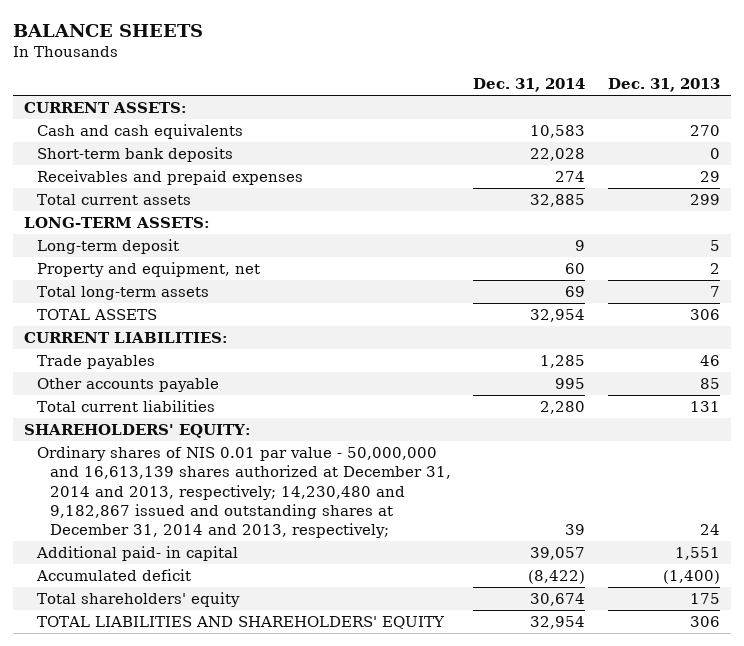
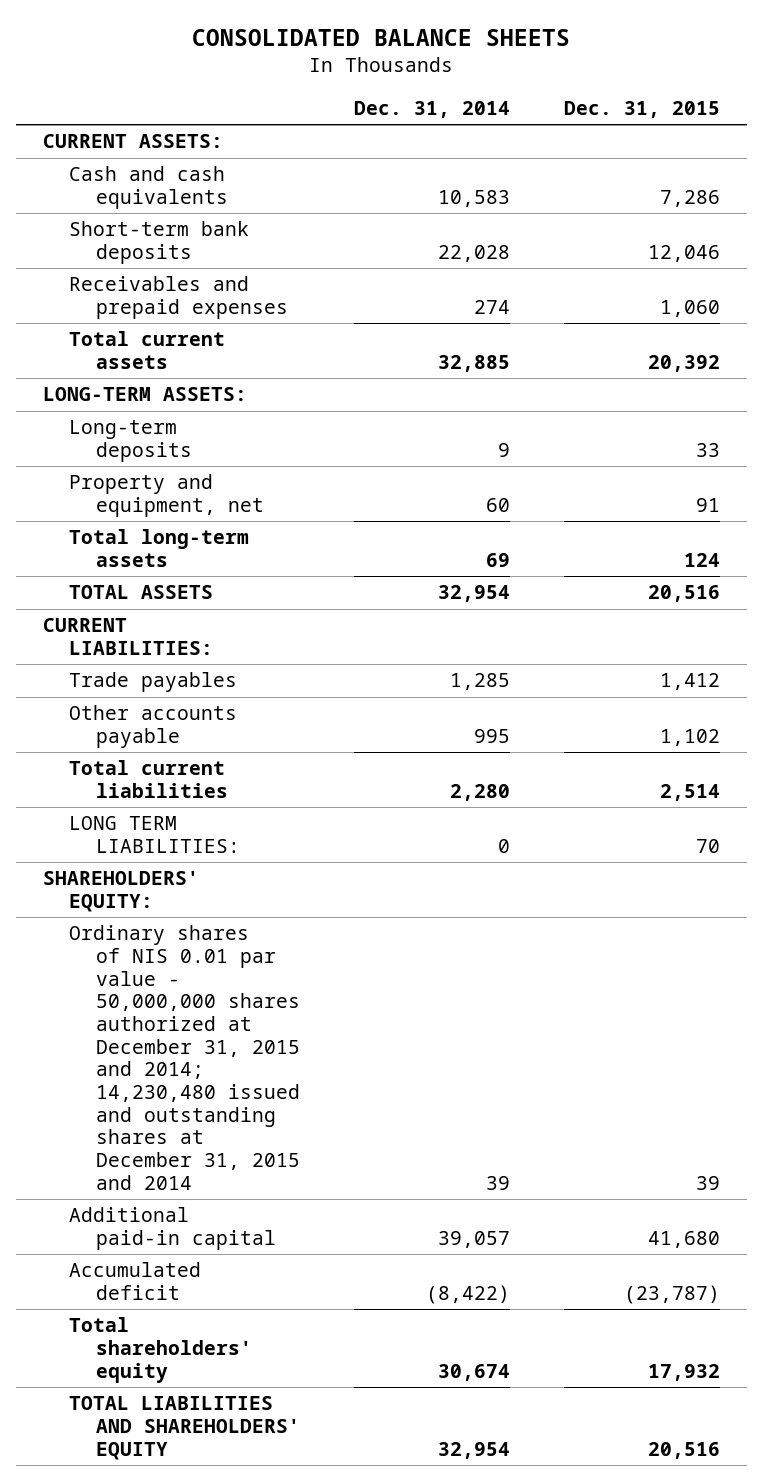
[13,23,204,37] BALANCE SHEETS -> [192,28,571,46] CONSOLIDATED BALANCE SHEETS
[607,78,720,93] Dec. 31, 2013 -> none
none -> [564,100,721,118] Dec. 31, 2015
[37,239,180,255] Long-term deposit -> [69,420,192,463] Long-term deposits
none -> [69,816,240,854] LONG TERM LIABILITIES:
[37,446,451,539] Ordinary shares of NIS 0.01 par value - 50,000,000 and 16,613,139 shares authorized at December 31, 2014 and 2013, respectively; 14,230,480 and 9,182,867 issued and outstanding shares at December 31, 2014 and 2013, respectively; -> [69,925,300,1190] Ordinary shares of NIS 0.01 par value - 50,000,000 shares authorized at December 31, 2015 and 2014; 14,230,480 issued and outstanding shares at December 31, 2015 and 2014
[36,546,239,562] Additional paid- in capital -> [69,1207,276,1251] Additional paid-in capital

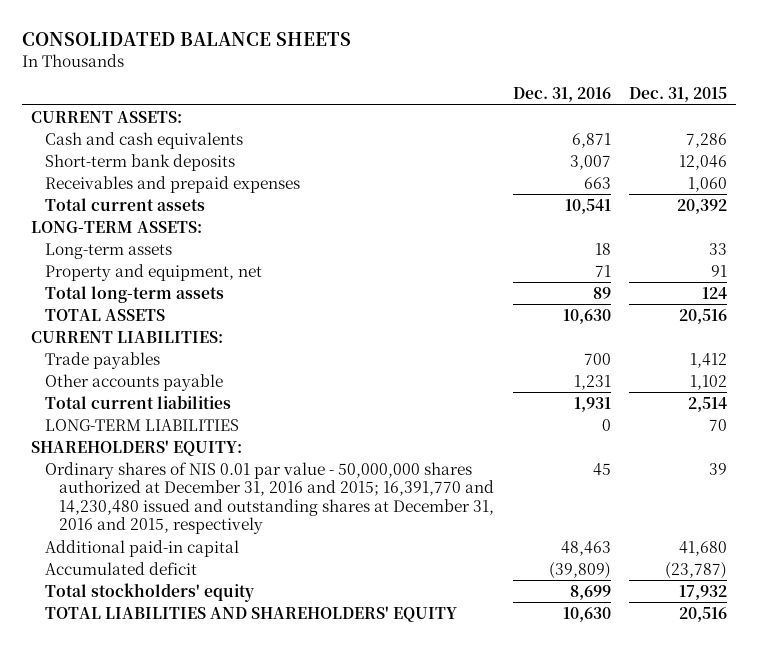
[353,100,510,118] Dec. 31, 2014 -> none
none -> [512,87,611,103] Dec. 31, 2016
[69,420,192,463] Long-term deposits -> [45,242,173,259] Long-term assets
[69,816,240,854] LONG TERM LIABILITIES: -> [45,418,240,431] LONG-TERM LIABILITIES
[69,925,300,1190] Ordinary shares of NIS 0.01 par value - 50,000,000 shares authorized at December 31, 2015 and 2014; 14,230,480 issued and outstanding shares at December 31, 2015 and 2014 -> [45,461,495,535] Ordinary shares of NIS 0.01 par value - 50,000,000 shares authorized at December 31, 2016 and 2015; 16,391,770 and 14,230,480 issued and outstanding shares at December 31, 2016 and 2015, respectively
[69,1317,252,1383] Total shareholders' equity -> [45,582,255,602] Total stockholders' equity

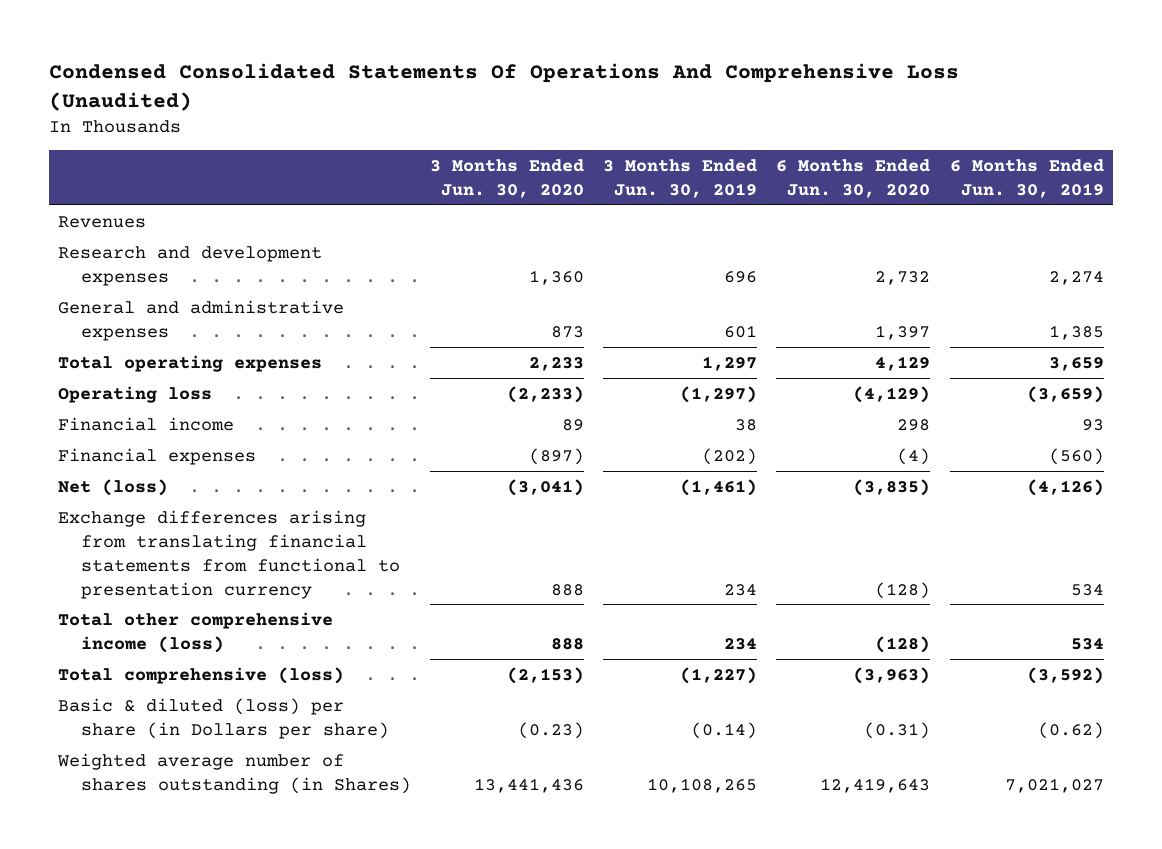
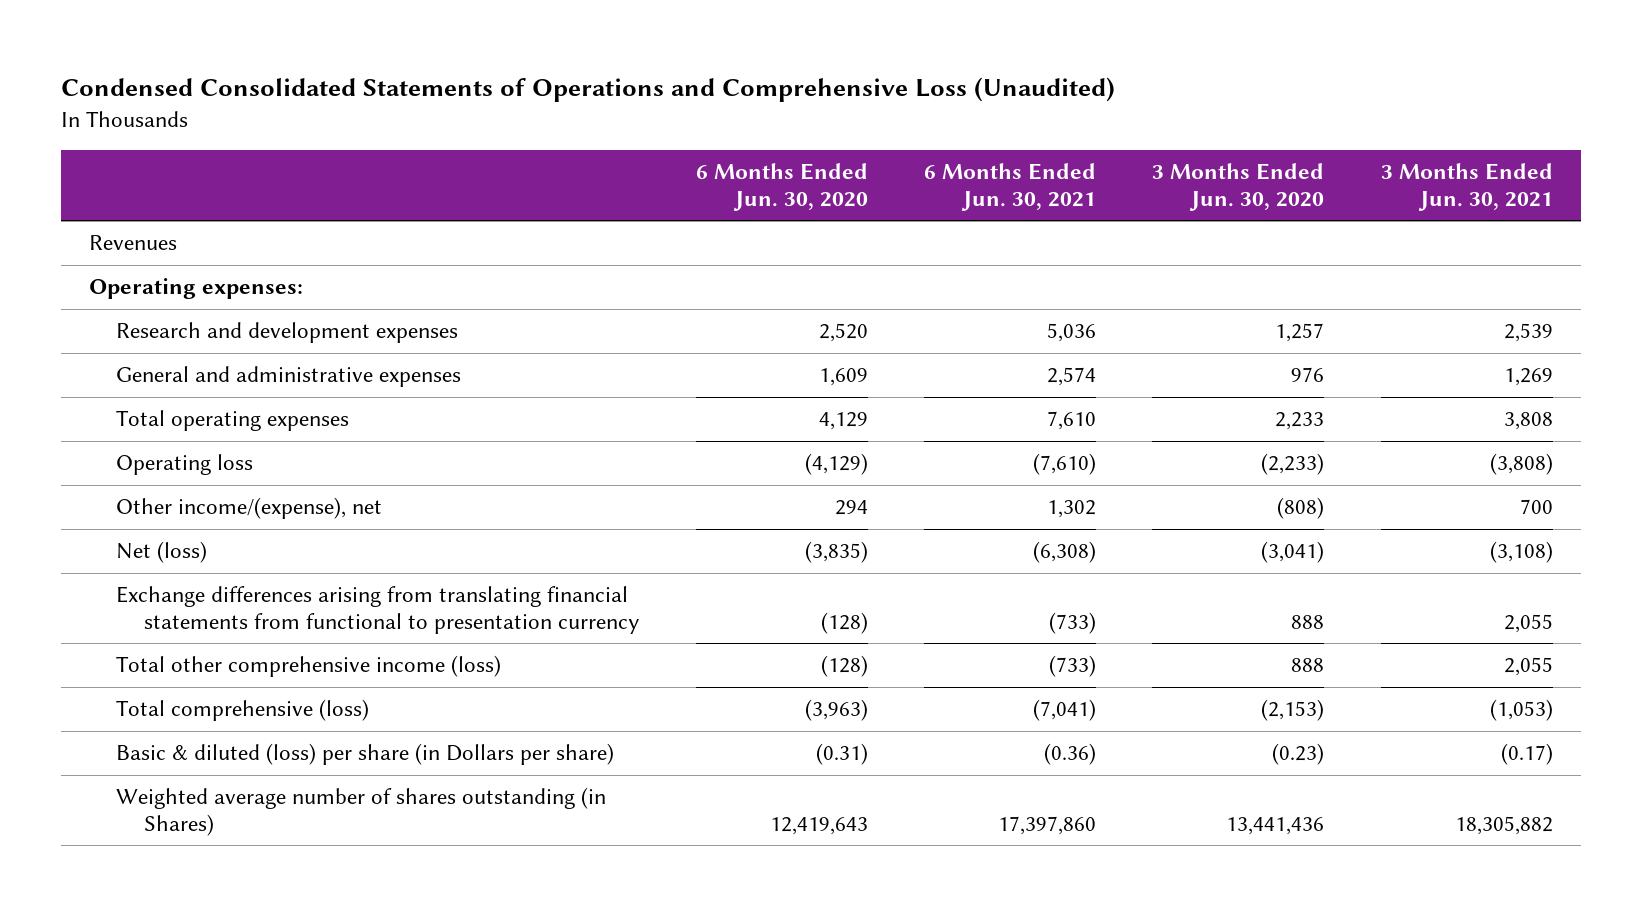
[48,62,959,111] Condensed Consolidated Statements Of Operations And Comprehensive Loss (Unaudited) -> [60,77,1115,103] Condensed Consolidated Statements of Operations and Comprehensive Loss (Unaudited)
[603,159,758,199] 3 Months Ended Jun. 30, 2019 -> none
[949,159,1104,199] 6 Months Ended Jun. 30, 2019 -> none
none -> [924,163,1097,211] 6 Months Ended Jun. 30, 2021
none -> [1380,163,1553,211] 3 Months Ended Jun. 30, 2021
none -> [88,278,303,300] Operating expenses:
[529,269,585,285] 1,360 -> [1275,323,1325,343] 1,257
[875,270,931,285] 2,732 -> [819,323,869,343] 2,520
[551,325,585,338] 873 -> [1291,367,1325,383] 976
[875,324,931,340] 1,397 -> [819,368,869,387] 1,609
[58,416,235,431] Financial income -> none
[58,447,257,465] Financial expenses -> none
none -> [116,497,383,520] Other income/(expense), net

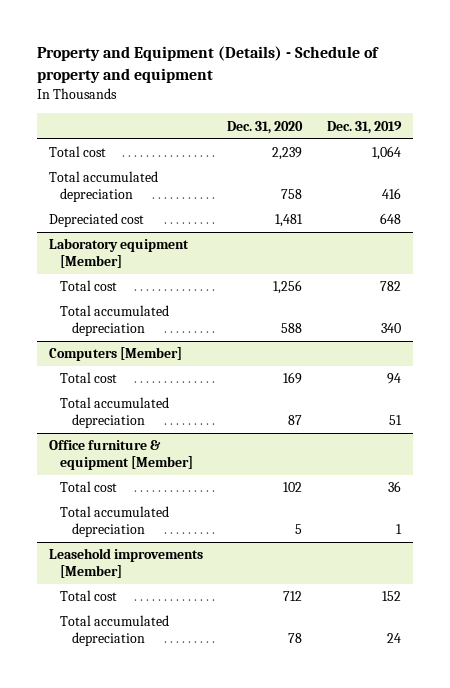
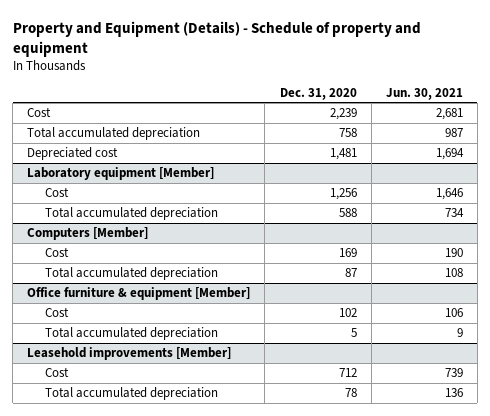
[326,120,402,134] Dec. 31, 2019 -> none
none -> [385,87,463,100] Jun. 30, 2021
[48,146,106,158] Total cost -> [27,107,52,118] Cost
[60,280,118,292] Total cost -> [45,187,70,198] Cost
[60,372,118,384] Total cost -> [45,247,70,258] Cost
[60,481,118,493] Total cost -> [45,307,70,318] Cost
[60,590,118,602] Total cost -> [45,367,70,378] Cost

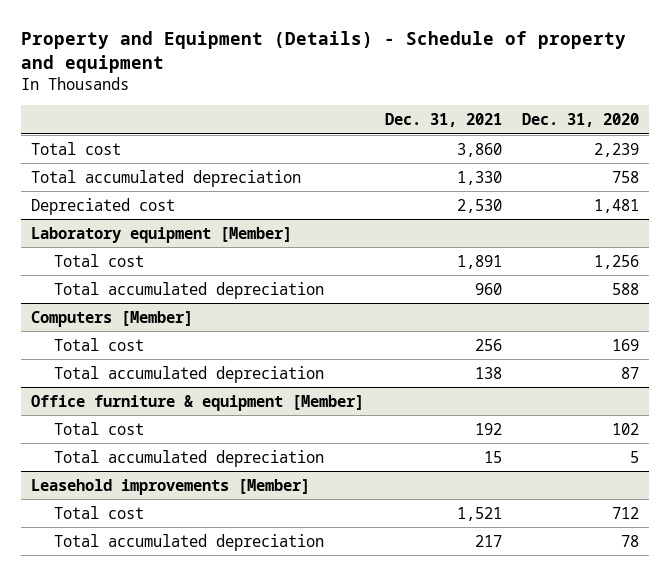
[385,87,463,100] Jun. 30, 2021 -> none
none -> [384,113,502,128] Dec. 31, 2021
[27,107,52,118] Cost -> [31,141,122,155] Total cost
[45,187,70,198] Cost -> [54,253,145,267] Total cost
[45,247,70,258] Cost -> [54,337,145,351] Total cost
[45,307,70,318] Cost -> [54,421,145,435] Total cost
[45,367,70,378] Cost -> [54,505,145,519] Total cost

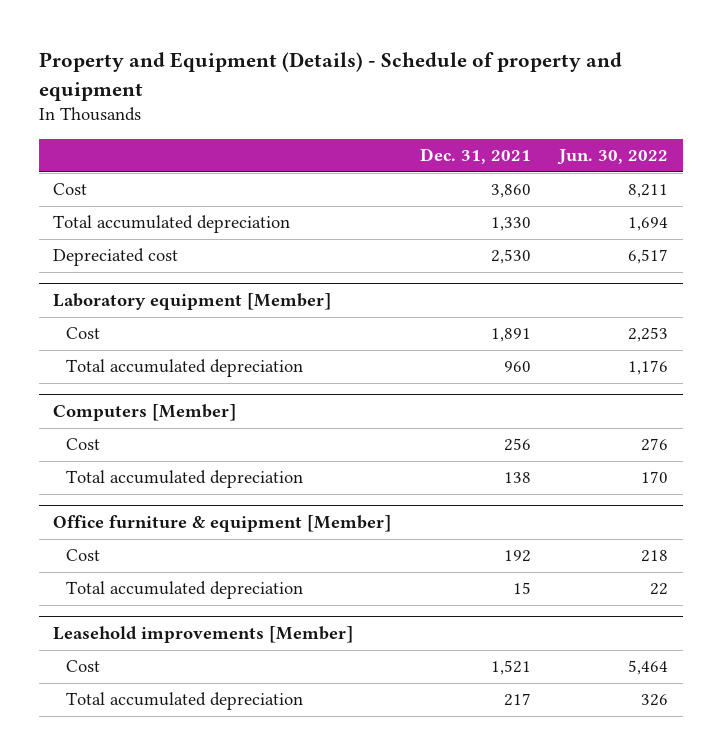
[521,113,639,128] Dec. 31, 2020 -> none
none -> [557,149,669,166] Jun. 30, 2022
[31,141,122,155] Total cost -> [53,183,88,196] Cost
[54,253,145,267] Total cost -> [66,327,101,340] Cost
[54,337,145,351] Total cost -> [66,438,101,451] Cost
[54,421,145,435] Total cost -> [66,549,101,562] Cost
[54,505,145,519] Total cost -> [66,660,101,673] Cost

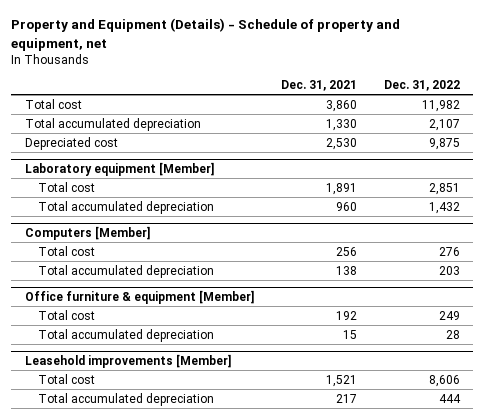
[38,52,622,101] Property and Equipment (Details) - Schedule of property and equipment -> [11,18,401,51] Property and Equipment (Details) - Schedule of property and equipment, net
[557,149,669,166] Jun. 30, 2022 -> none
none -> [383,80,460,92] Dec. 31, 2022
[53,183,88,196] Cost -> [24,98,82,109] Total cost
[66,327,101,340] Cost -> [38,181,96,192] Total cost
[66,438,101,451] Cost -> [38,245,96,256] Total cost
[66,549,101,562] Cost -> [38,309,96,320] Total cost
[66,660,101,673] Cost -> [38,373,96,384] Total cost

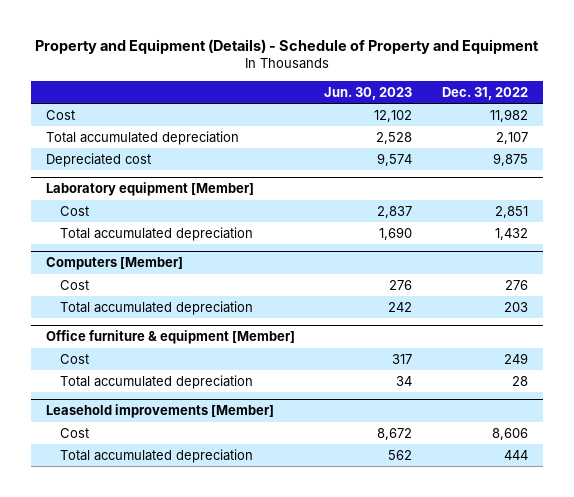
[11,18,401,51] Property and Equipment (Details) - Schedule of property and equipment, net -> [34,38,539,54] Property and Equipment (Details) - Schedule of Property and Equipment
[281,80,358,92] Dec. 31, 2021 -> none
none -> [324,86,413,100] Jun. 30, 2023
[24,98,82,109] Total cost -> [45,109,75,120] Cost
[38,181,96,192] Total cost -> [60,205,90,216] Cost
[38,245,96,256] Total cost -> [60,279,90,290] Cost
[38,309,96,320] Total cost -> [60,353,90,364] Cost
[38,373,96,384] Total cost -> [60,427,90,438] Cost

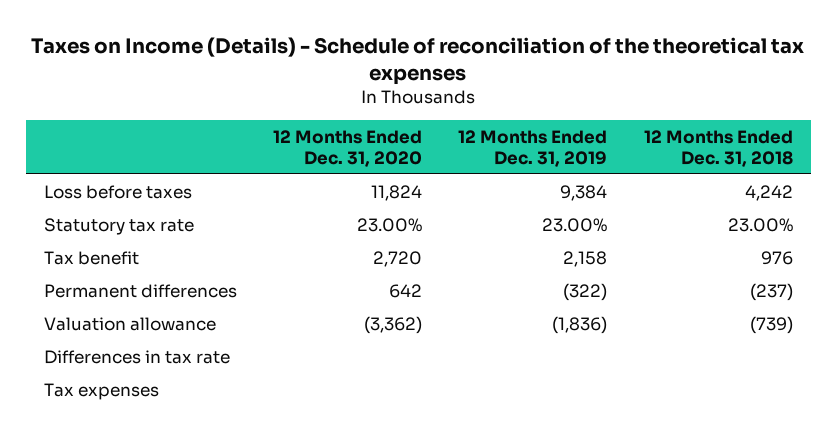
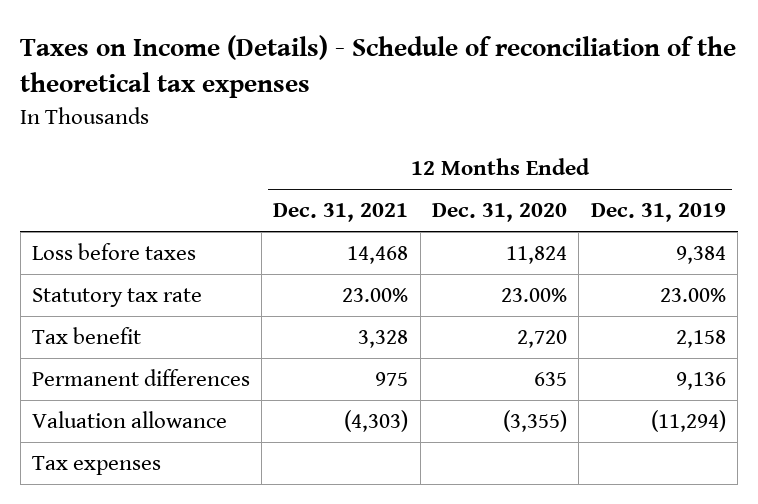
[643,129,793,167] 12 Months Ended Dec. 31, 2018 -> none
none -> [273,203,409,223] Dec. 31, 2021
[44,349,231,364] Differences in tax rate -> none
[389,283,423,298] 642 -> [534,372,568,387] 635
[563,282,608,301] (322) -> [675,372,726,391] 9,136
[364,315,423,334] (3,362) -> [503,410,568,433] (3,355)
[552,315,608,334] (1,836) -> [650,410,726,433] (11,294)

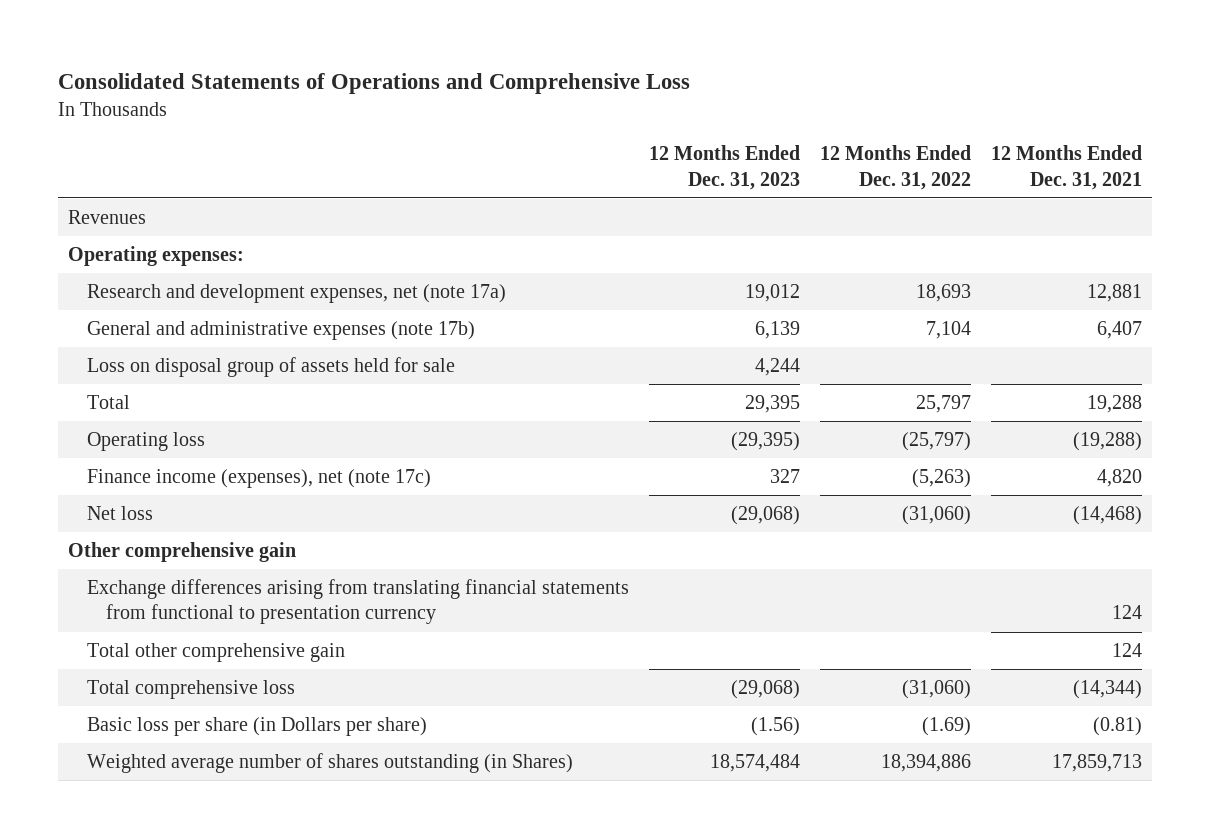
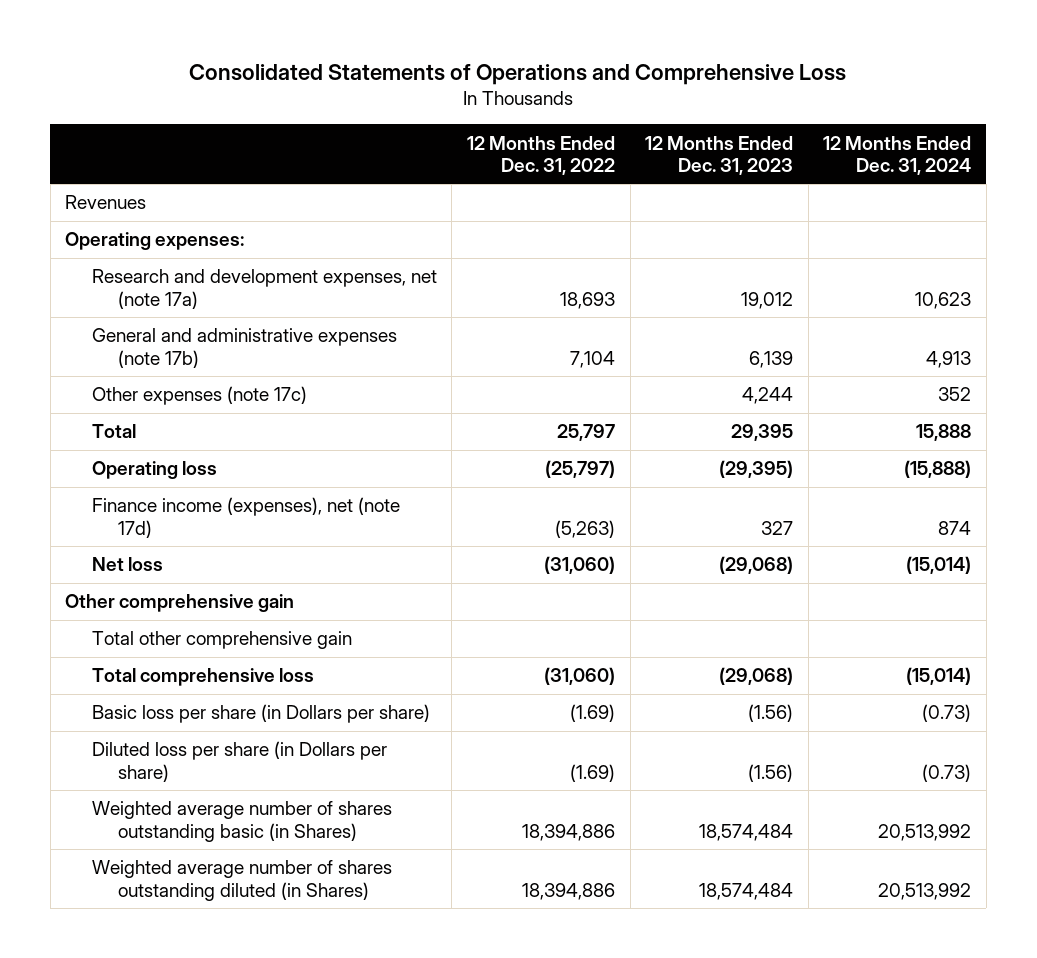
[990,145,1142,190] 12 Months Ended Dec. 31, 2021 -> none
none -> [823,135,972,175] 12 Months Ended Dec. 31, 2024
[87,357,456,378] Loss on disposal group of assets held for sale -> [91,386,307,406] Other expenses (note 17c)
[87,469,432,489] Finance income (expenses), net (note 17c) -> [91,497,400,538] Finance income (expenses), net (note 17d)
[87,579,630,625] Exchange differences arising from translating financial statements from functional to presentation currency -> none
none -> [91,741,387,782] Diluted loss per share (in Dollars per share)
[87,753,574,774] Weighted average number of shares outstanding (in Shares) -> [91,801,392,842] Weighted average number of shares outstanding basic (in Shares)
none -> [91,860,392,901] Weighted average number of shares outstanding diluted (in Shares)

